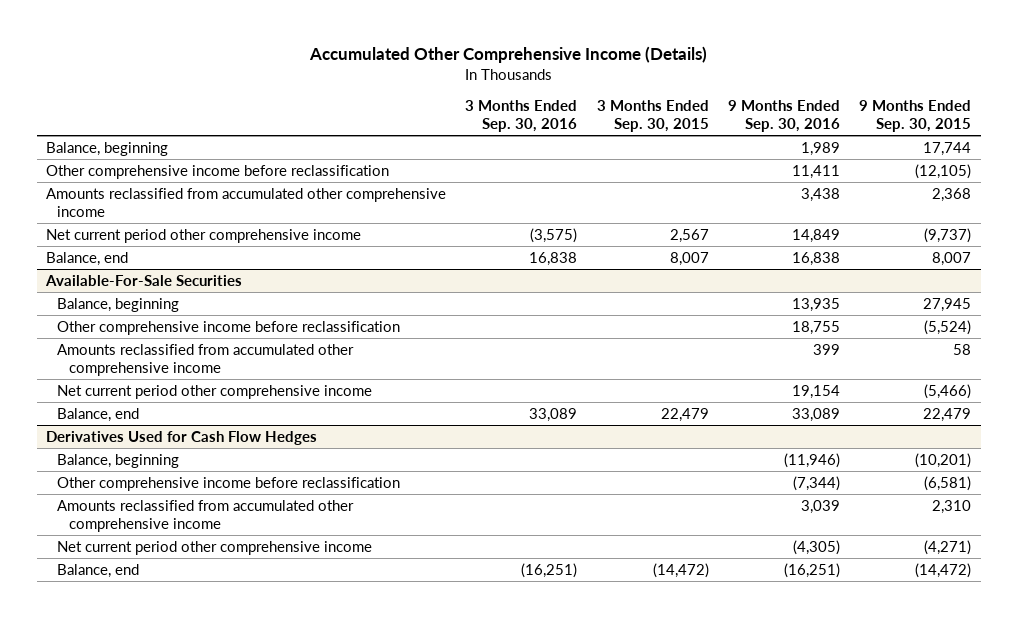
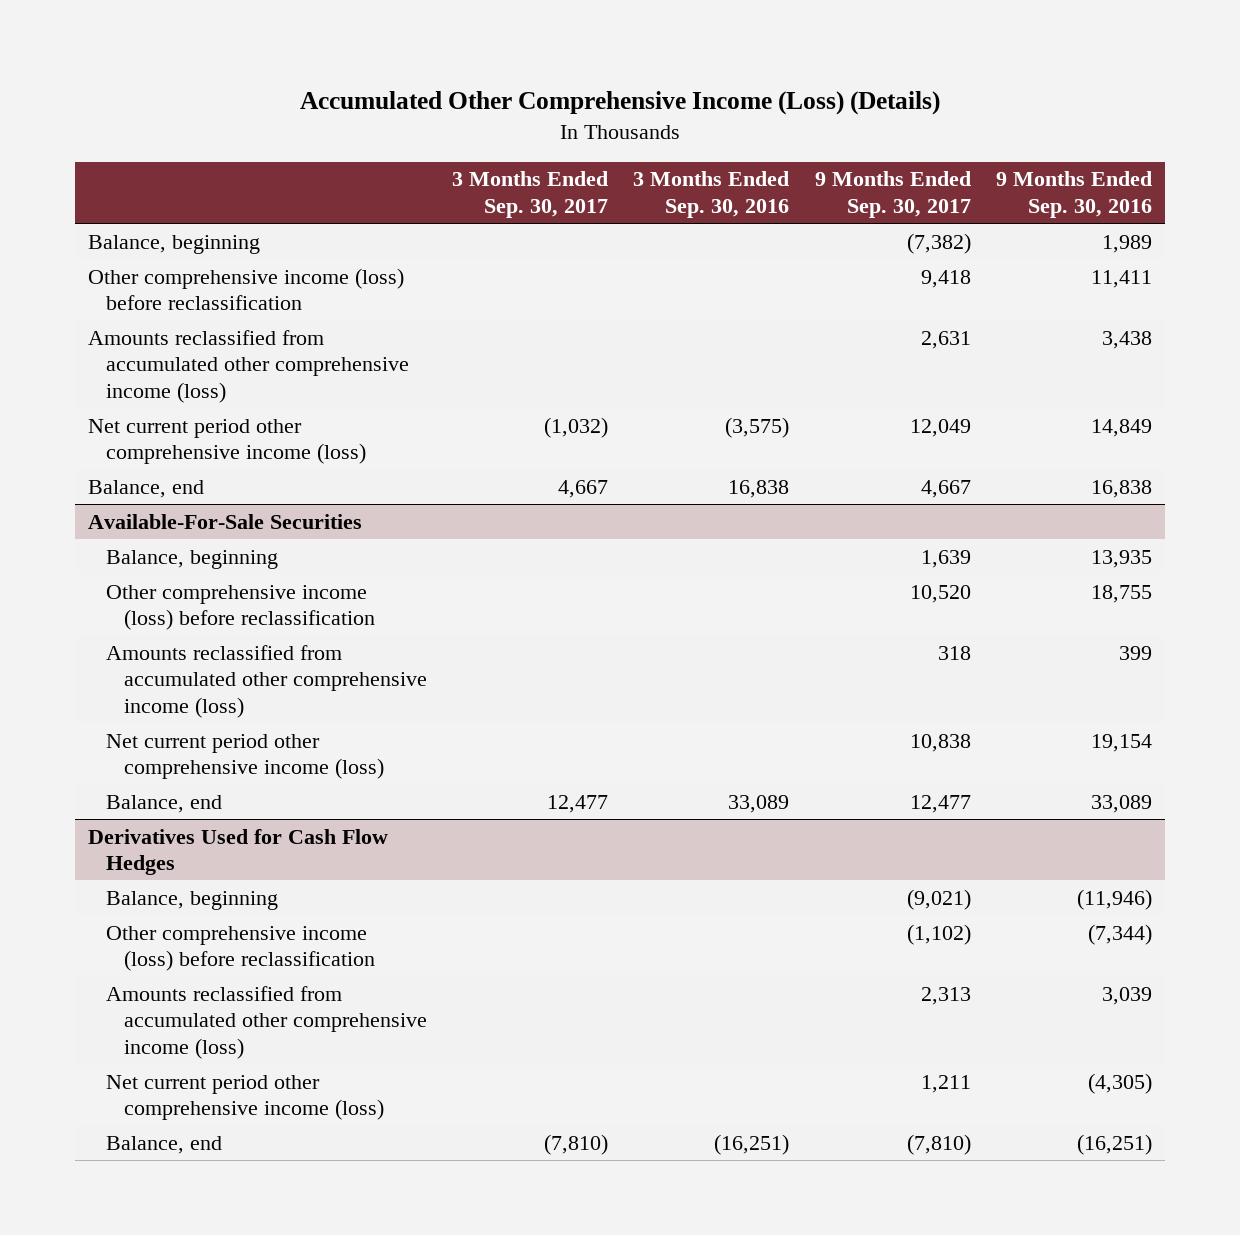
[308,45,707,63] Accumulated Other Comprehensive Income (Details) -> [299,91,940,116] Accumulated Other Comprehensive Income (Loss) (Details)
[596,100,709,133] 3 Months Ended Sep. 30, 2015 -> none
[859,100,972,133] 9 Months Ended Sep. 30, 2015 -> none
none -> [452,171,609,218] 3 Months Ended Sep. 30, 2017
none -> [814,171,971,218] 9 Months Ended Sep. 30, 2017
[46,164,390,179] Other comprehensive income before reclassification -> [87,267,404,311] Other comprehensive income (loss) before reclassification
[46,187,447,217] Amounts reclassified from accumulated other comprehensive income -> [87,329,409,403] Amounts reclassified from accumulated other comprehensive income (loss)
[46,228,362,243] Net current period other comprehensive income -> [87,418,366,465] Net current period other comprehensive income (loss)
[57,320,401,335] Other comprehensive income before reclassification -> [105,584,375,631] Other comprehensive income (loss) before reclassification
[57,343,355,376] Amounts reclassified from accumulated other comprehensive income -> [105,644,427,718] Amounts reclassified from accumulated other comprehensive income (loss)
[57,384,373,399] Net current period other comprehensive income -> [105,733,384,780] Net current period other comprehensive income (loss)
[57,476,401,491] Other comprehensive income before reclassification -> [105,925,375,972] Other comprehensive income (loss) before reclassification
[57,499,355,532] Amounts reclassified from accumulated other comprehensive income -> [105,985,427,1059] Amounts reclassified from accumulated other comprehensive income (loss)
[57,540,373,555] Net current period other comprehensive income -> [105,1074,384,1121] Net current period other comprehensive income (loss)

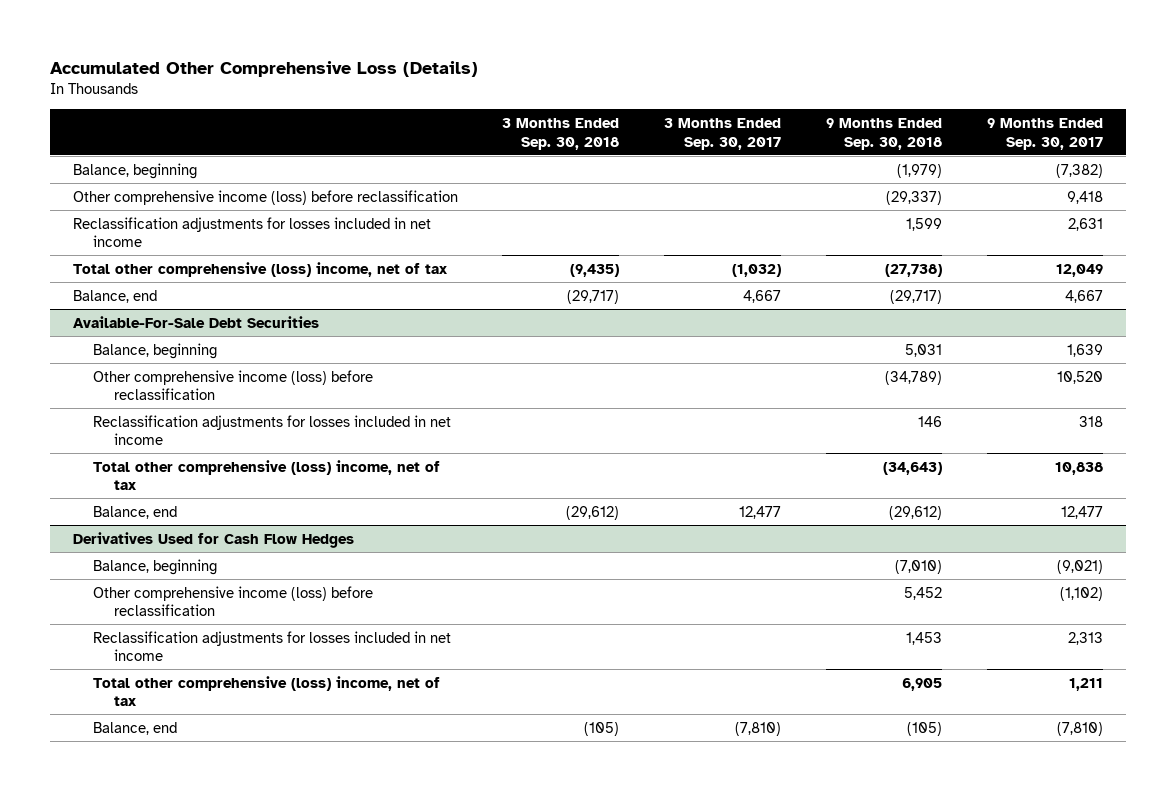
[299,91,940,116] Accumulated Other Comprehensive Income (Loss) (Details) -> [50,60,479,77] Accumulated Other Comprehensive Loss (Details)
[633,171,790,218] 3 Months Ended Sep. 30, 2016 -> none
[996,171,1153,218] 9 Months Ended Sep. 30, 2016 -> none
none -> [502,117,620,150] 3 Months Ended Sep. 30, 2018
none -> [826,117,943,150] 9 Months Ended Sep. 30, 2018
[87,329,409,403] Amounts reclassified from accumulated other comprehensive income (loss) -> [72,216,431,248] Reclassification adjustments for losses included in net income
[87,418,366,465] Net current period other comprehensive income (loss) -> [72,261,447,277] Total other comprehensive (loss) income, net of tax
[87,513,362,529] Available-For-Sale Securities -> [72,315,319,328] Available-For-Sale Debt Securities
[105,644,427,718] Amounts reclassified from accumulated other comprehensive income (loss) -> [93,414,452,446] Reclassification adjustments for losses included in net income
[105,733,384,780] Net current period other comprehensive income (loss) -> [93,459,441,491] Total other comprehensive (loss) income, net of tax
[105,985,427,1059] Amounts reclassified from accumulated other comprehensive income (loss) -> [93,630,452,662] Reclassification adjustments for losses included in net income
[105,1074,384,1121] Net current period other comprehensive income (loss) -> [93,675,441,707] Total other comprehensive (loss) income, net of tax

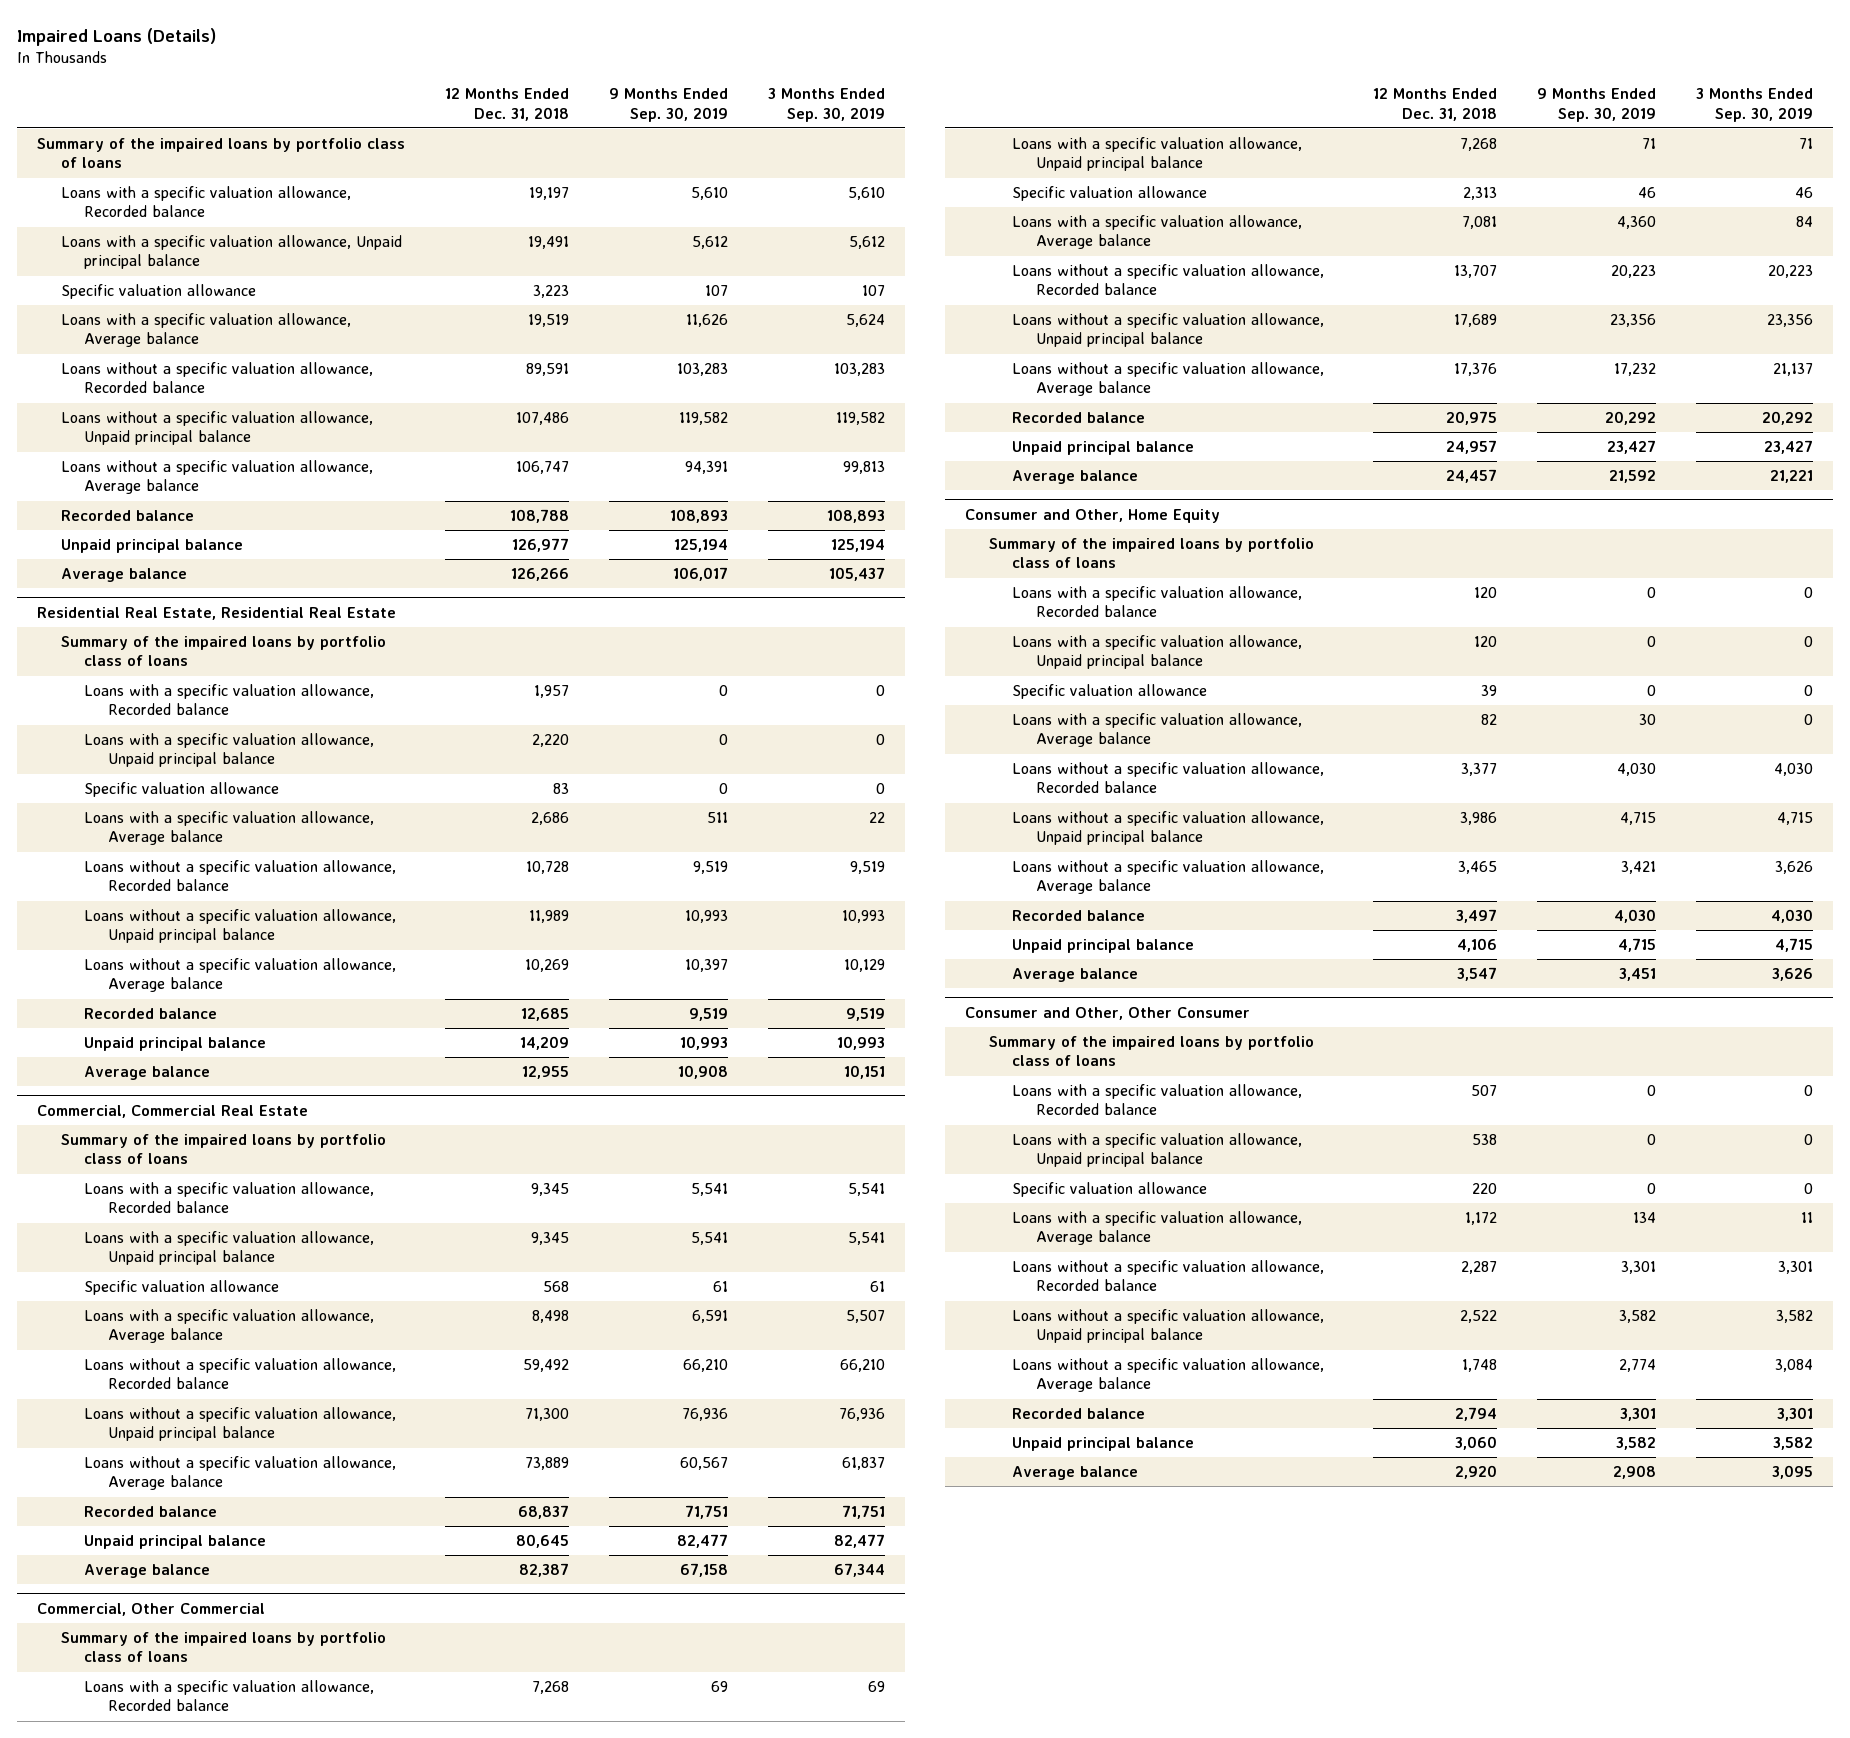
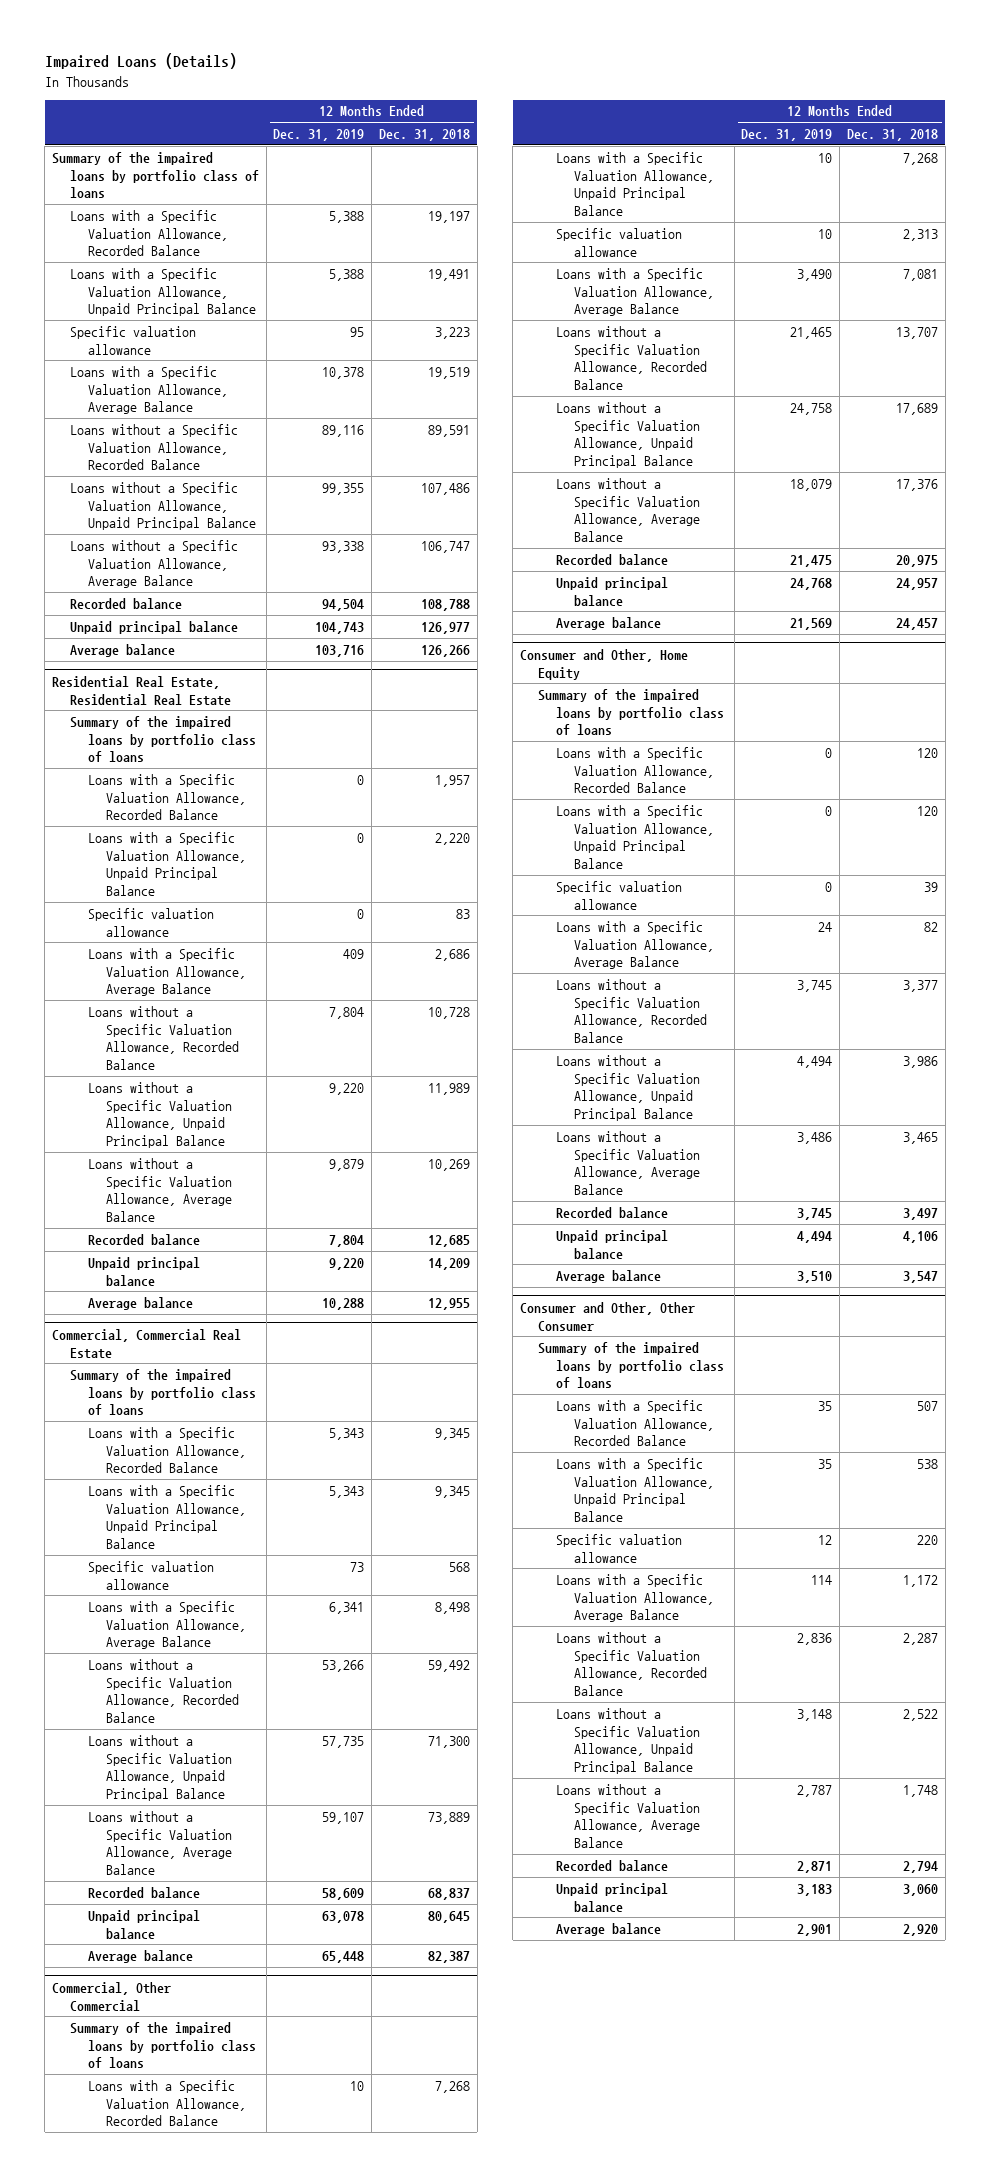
[609,87,729,122] 9 Months Ended Sep. 30, 2019 -> none
[768,87,886,122] 3 Months Ended Sep. 30, 2019 -> none
none -> [273,129,365,142] Dec. 31, 2019
[60,185,351,218] Loans with a specific valuation allowance, Recorded balance -> [69,209,228,257] Loans with a Specific Valuation Allowance, Recorded Balance
[60,234,402,270] Loans with a specific valuation allowance, Unpaid principal balance -> [69,267,256,317] Loans with a Specific Valuation Allowance, Unpaid Principal Balance
[60,312,351,348] Loans with a specific valuation allowance, Average balance -> [69,365,228,415] Loans with a Specific Valuation Allowance, Average Balance
[60,361,373,394] Loans without a specific valuation allowance, Recorded balance -> [69,423,238,471] Loans without a Specific Valuation Allowance, Recorded Balance
[60,410,373,446] Loans without a specific valuation allowance, Unpaid principal balance -> [69,481,256,531] Loans without a Specific Valuation Allowance, Unpaid Principal Balance
[60,459,373,495] Loans without a specific valuation allowance, Average balance -> [69,539,238,589] Loans without a Specific Valuation Allowance, Average Balance
[84,683,375,716] Loans with a specific valuation allowance, Recorded balance -> [87,773,246,821] Loans with a Specific Valuation Allowance, Recorded Balance
[84,732,375,768] Loans with a specific valuation allowance, Unpaid principal balance -> [87,831,246,897] Loans with a Specific Valuation Allowance, Unpaid Principal Balance
[84,810,375,846] Loans with a specific valuation allowance, Average balance -> [87,947,246,997] Loans with a Specific Valuation Allowance, Average Balance
[84,859,397,892] Loans without a specific valuation allowance, Recorded balance -> [87,1005,239,1071] Loans without a Specific Valuation Allowance, Recorded Balance
[84,908,397,944] Loans without a specific valuation allowance, Unpaid principal balance -> [87,1081,232,1149] Loans without a Specific Valuation Allowance, Unpaid Principal Balance
[84,957,397,993] Loans without a specific valuation allowance, Average balance -> [87,1157,232,1223] Loans without a Specific Valuation Allowance, Average Balance
[84,1181,375,1214] Loans with a specific valuation allowance, Recorded balance -> [87,1426,246,1474] Loans with a Specific Valuation Allowance, Recorded Balance
[84,1230,375,1266] Loans with a specific valuation allowance, Unpaid principal balance -> [87,1484,246,1550] Loans with a Specific Valuation Allowance, Unpaid Principal Balance
[84,1308,375,1344] Loans with a specific valuation allowance, Average balance -> [87,1600,246,1650] Loans with a Specific Valuation Allowance, Average Balance
[84,1357,397,1390] Loans without a specific valuation allowance, Recorded balance -> [87,1658,239,1724] Loans without a Specific Valuation Allowance, Recorded Balance
[84,1406,397,1442] Loans without a specific valuation allowance, Unpaid principal balance -> [87,1734,232,1802] Loans without a Specific Valuation Allowance, Unpaid Principal Balance
[84,1455,397,1491] Loans without a specific valuation allowance, Average balance -> [87,1810,232,1876] Loans without a Specific Valuation Allowance, Average Balance
[84,1679,375,1712] Loans with a specific valuation allowance, Recorded balance -> [87,2079,246,2127] Loans with a Specific Valuation Allowance, Recorded Balance
[1012,136,1303,172] Loans with a specific valuation allowance, Unpaid principal balance -> [555,151,714,217] Loans with a Specific Valuation Allowance, Unpaid Principal Balance
[1012,214,1303,250] Loans with a specific valuation allowance, Average balance -> [555,267,714,317] Loans with a Specific Valuation Allowance, Average Balance
[1012,263,1325,296] Loans without a specific valuation allowance, Recorded balance -> [555,325,707,391] Loans without a Specific Valuation Allowance, Recorded Balance
[1012,312,1325,348] Loans without a specific valuation allowance, Unpaid principal balance -> [555,401,700,469] Loans without a Specific Valuation Allowance, Unpaid Principal Balance
[1012,361,1325,397] Loans without a specific valuation allowance, Average balance -> [555,477,700,543] Loans without a Specific Valuation Allowance, Average Balance
[1012,585,1303,618] Loans with a specific valuation allowance, Recorded balance -> [555,746,714,794] Loans with a Specific Valuation Allowance, Recorded Balance
[1012,634,1303,670] Loans with a specific valuation allowance, Unpaid principal balance -> [555,804,714,870] Loans with a Specific Valuation Allowance, Unpaid Principal Balance
[1012,712,1303,748] Loans with a specific valuation allowance, Average balance -> [555,920,714,970] Loans with a Specific Valuation Allowance, Average Balance
[1012,761,1325,794] Loans without a specific valuation allowance, Recorded balance -> [555,978,707,1044] Loans without a Specific Valuation Allowance, Recorded Balance
[1012,810,1325,846] Loans without a specific valuation allowance, Unpaid principal balance -> [555,1054,700,1122] Loans without a Specific Valuation Allowance, Unpaid Principal Balance
[1012,859,1325,895] Loans without a specific valuation allowance, Average balance -> [555,1130,700,1196] Loans without a Specific Valuation Allowance, Average Balance
[1012,1083,1303,1116] Loans with a specific valuation allowance, Recorded balance -> [555,1399,714,1447] Loans with a Specific Valuation Allowance, Recorded Balance
[1012,1132,1303,1168] Loans with a specific valuation allowance, Unpaid principal balance -> [555,1457,714,1523] Loans with a Specific Valuation Allowance, Unpaid Principal Balance
[1012,1210,1303,1246] Loans with a specific valuation allowance, Average balance -> [555,1573,714,1623] Loans with a Specific Valuation Allowance, Average Balance
[1012,1259,1325,1292] Loans without a specific valuation allowance, Recorded balance -> [555,1631,707,1697] Loans without a Specific Valuation Allowance, Recorded Balance
[1012,1308,1325,1344] Loans without a specific valuation allowance, Unpaid principal balance -> [555,1707,700,1775] Loans without a Specific Valuation Allowance, Unpaid Principal Balance
[1012,1357,1325,1393] Loans without a specific valuation allowance, Average balance -> [555,1783,700,1849] Loans without a Specific Valuation Allowance, Average Balance

